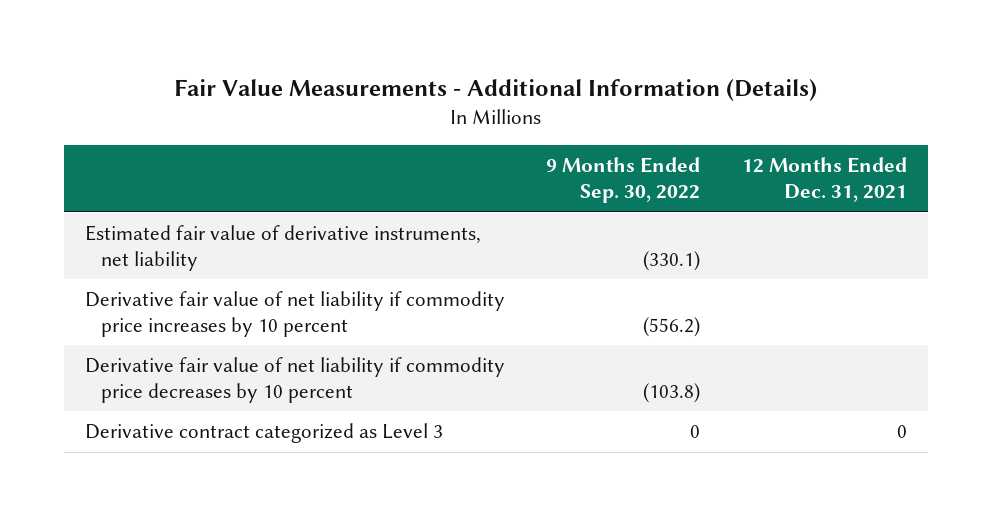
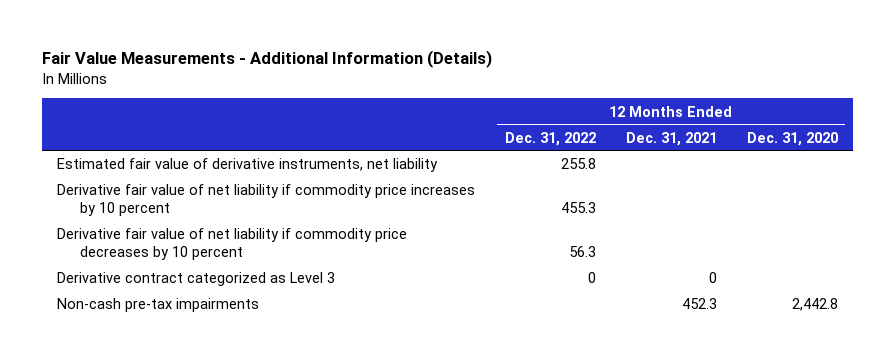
[546,157,701,204] 9 Months Ended Sep. 30, 2022 -> none
none -> [504,131,596,146] Dec. 31, 2022
none -> [746,131,838,146] Dec. 31, 2020
none -> [56,298,259,313] Non-cash pre-tax impairments

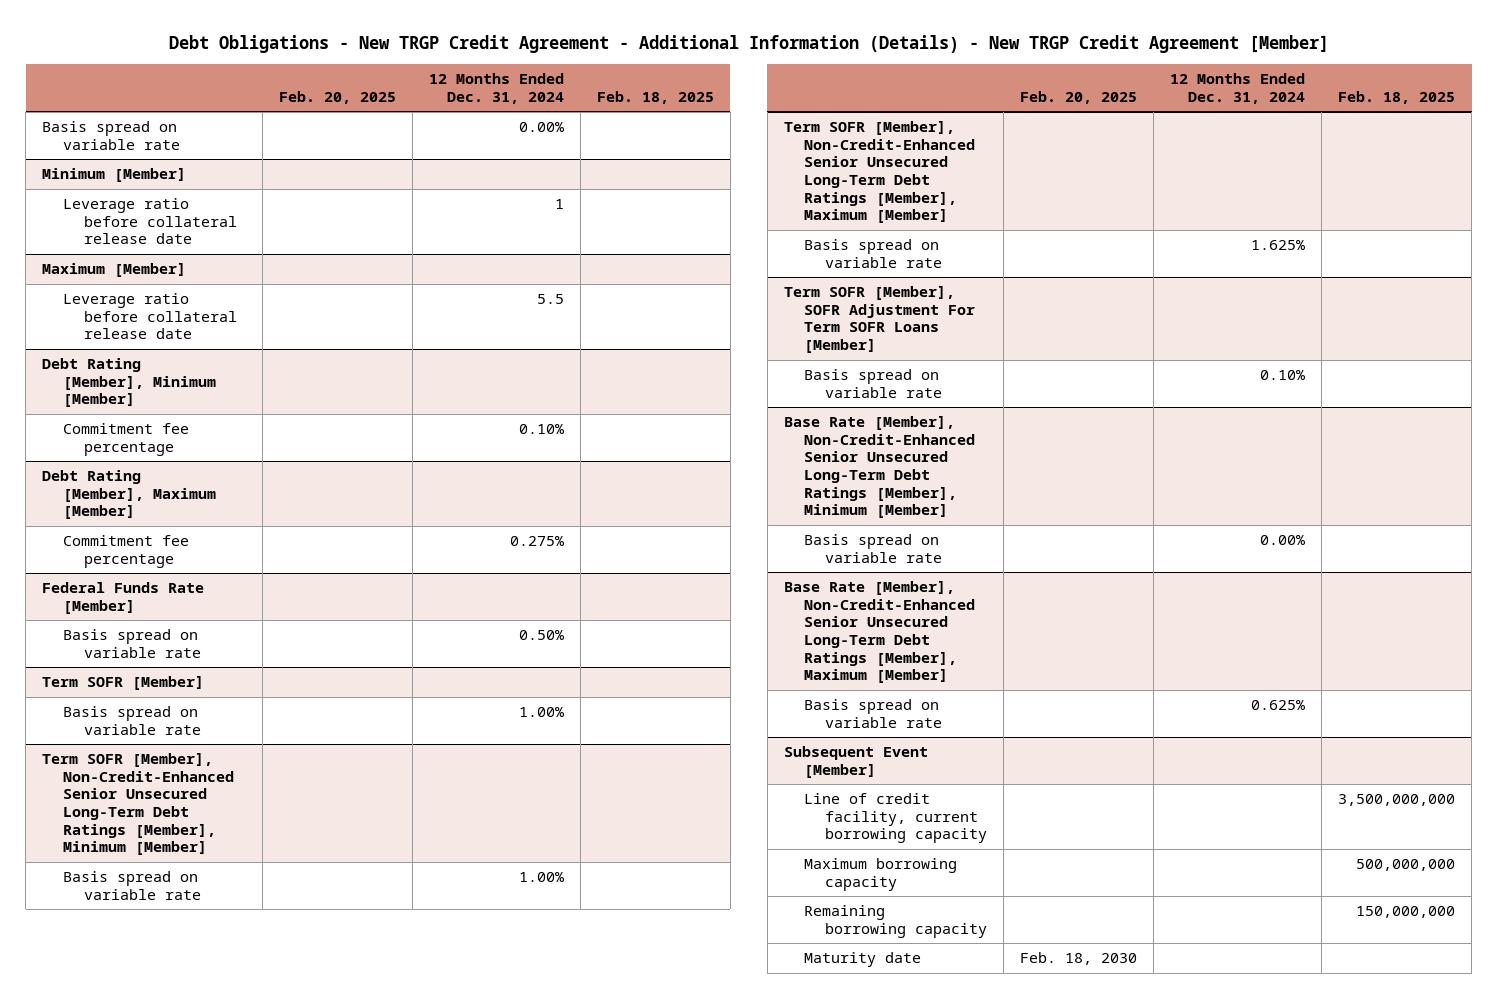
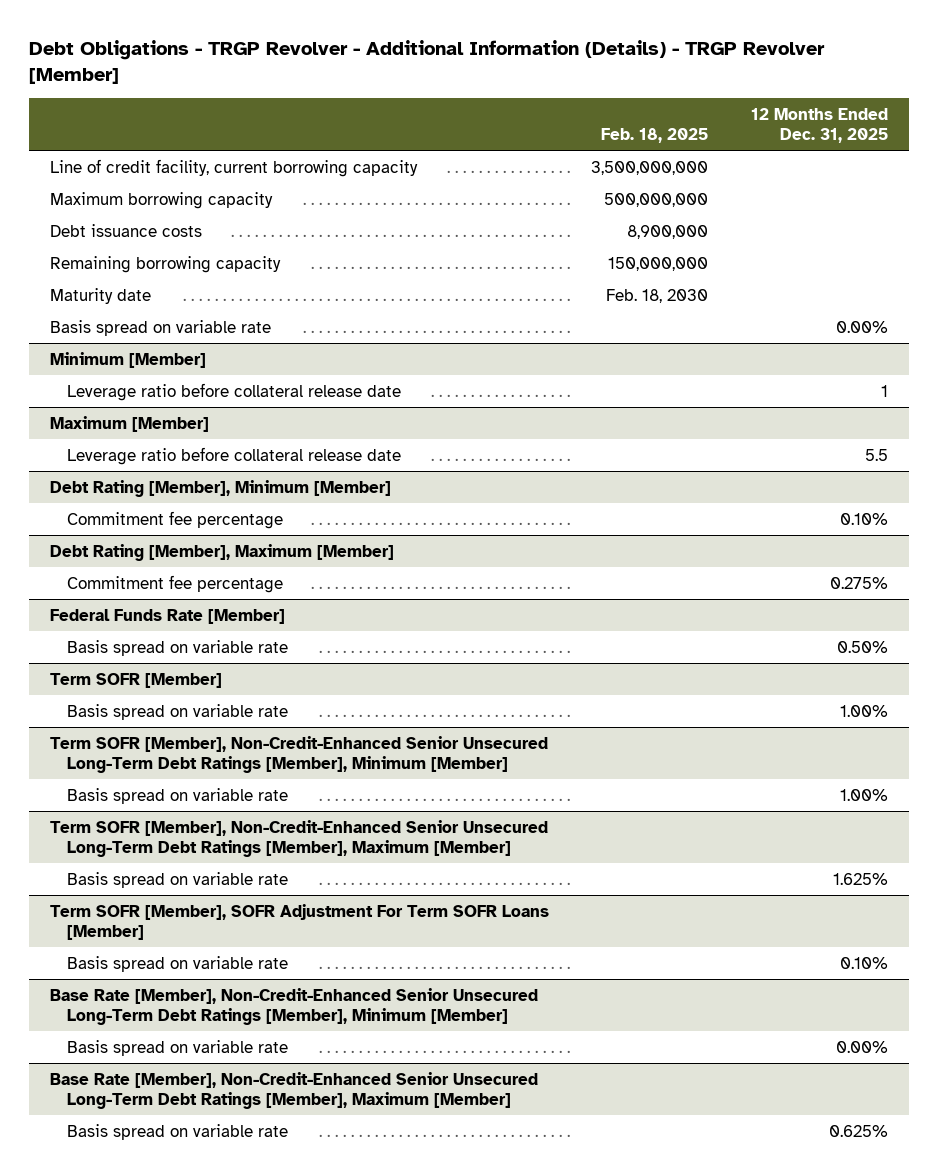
[168,34,1329,53] Debt Obligations - New TRGP Credit Agreement - Additional Information (Details) - New TRGP Credit Agreement [Member] -> [29,40,826,85] Debt Obligations - TRGP Revolver - Additional Information (Details) - TRGP Revolver [Member]
[278,90,396,104] Feb. 20, 2025 -> none
[428,72,564,104] 12 Months Ended Dec. 31, 2024 -> none
none -> [750,108,888,143] 12 Months Ended Dec. 31, 2025
none -> [50,158,419,177] Line of credit facility, current borrowing capacity
none -> [50,191,274,209] Maximum borrowing capacity
none -> [50,223,203,237] Debt issuance costs
none -> [50,255,282,273] Remaining borrowing capacity
none -> [50,287,152,304] Maturity date
[783,746,928,778] Subsequent Event [Member] -> none
[804,793,988,844] Line of credit facility, current borrowing capacity -> none
[804,858,958,891] Maximum borrowing capacity -> none
[804,905,988,938] Remaining borrowing capacity -> none
[804,952,922,968] Maturity date -> none

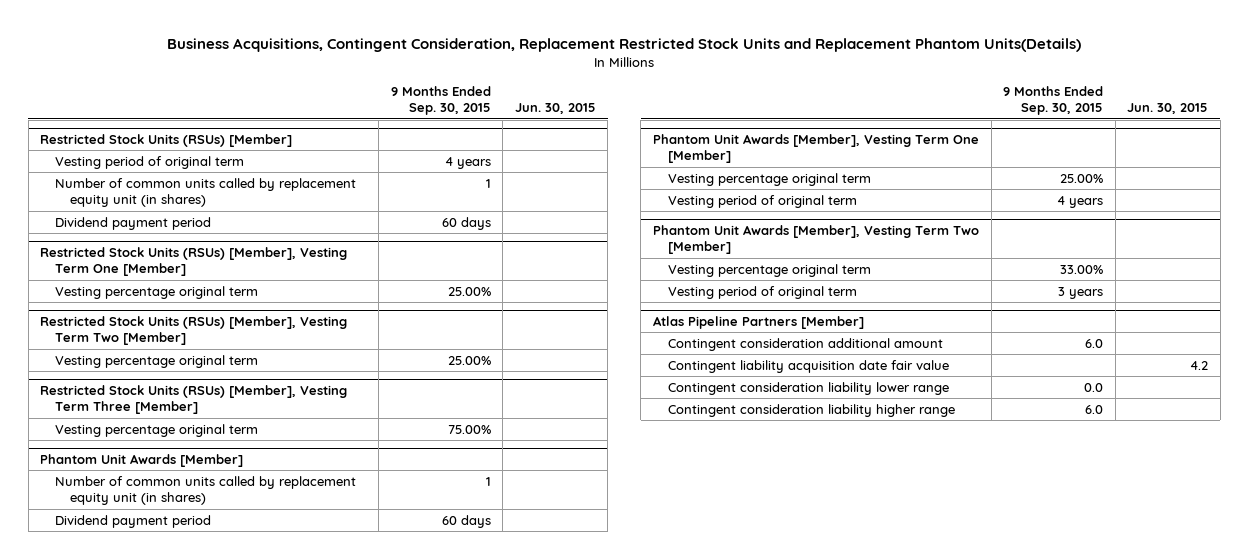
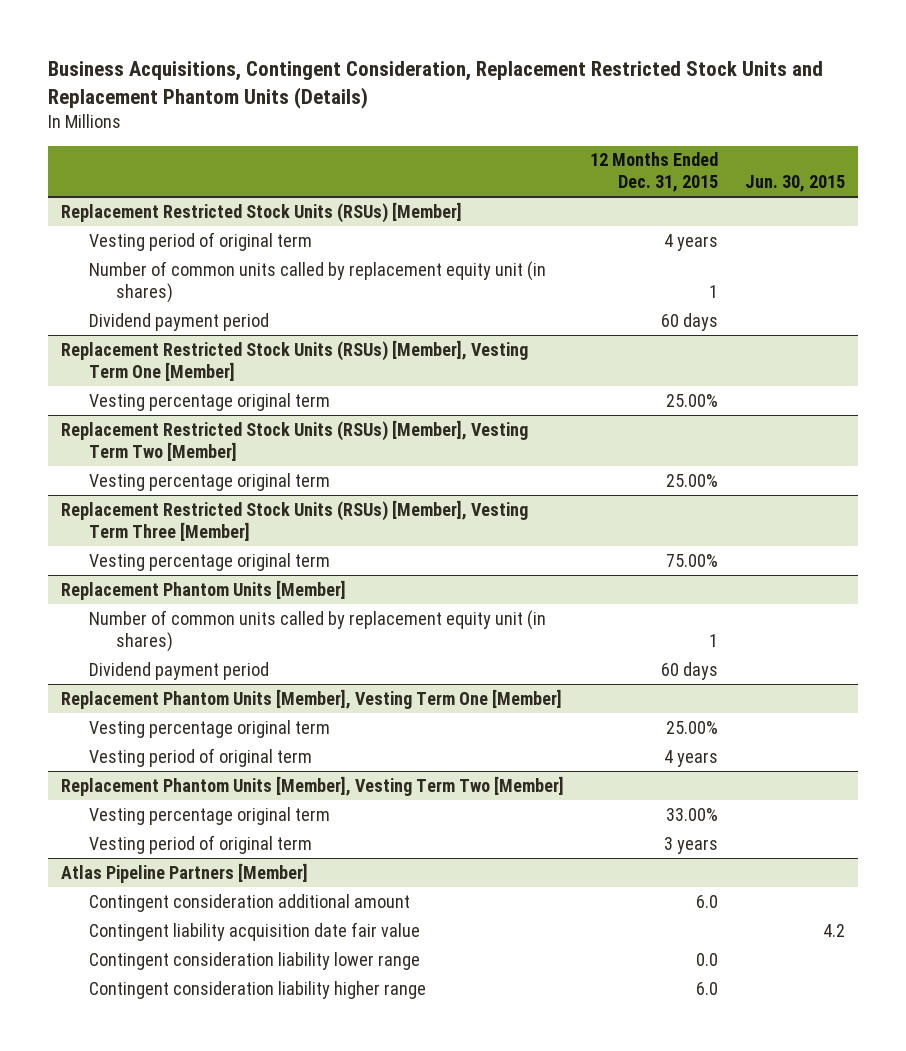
[167,37,1082,52] Business Acquisitions, Contingent Consideration, Replacement Restricted Stock Units and Replacement Phantom Units(Details) -> [47,60,823,109] Business Acquisitions, Contingent Consideration, Replacement Restricted Stock Units and Replacement Phantom Units (Details)
[390,85,491,116] 9 Months Ended Sep. 30, 2015 -> none
none -> [590,152,719,193] 12 Months Ended Dec. 31, 2015
[40,133,293,147] Restricted Stock Units (RSUs) [Member] -> none
[55,155,245,169] Vesting period of original term -> none
[55,177,357,208] Number of common units called by replacement equity unit (in shares) -> none
[55,216,212,230] Dividend payment period -> none
none -> [61,201,463,223] Replacement Restricted Stock Units (RSUs) [Member]
none -> [88,231,312,251] Vesting period of original term
none -> [88,260,546,303] Number of common units called by replacement equity unit (in shares)
none -> [88,312,269,331] Dividend payment period
[40,246,348,277] Restricted Stock Units (RSUs) [Member], Vesting Term One [Member] -> [61,339,529,381] Replacement Restricted Stock Units (RSUs) [Member], Vesting Term One [Member]
[40,315,348,346] Restricted Stock Units (RSUs) [Member], Vesting Term Two [Member] -> [61,419,529,461] Replacement Restricted Stock Units (RSUs) [Member], Vesting Term Two [Member]
[40,384,348,415] Restricted Stock Units (RSUs) [Member], Vesting Term Three [Member] -> [61,499,529,541] Replacement Restricted Stock Units (RSUs) [Member], Vesting Term Three [Member]
[40,453,244,467] Phantom Unit Awards [Member] -> [61,579,347,600] Replacement Phantom Units [Member]
[652,133,979,164] Phantom Unit Awards [Member], Vesting Term One [Member] -> [61,688,563,709] Replacement Phantom Units [Member], Vesting Term One [Member]
[652,224,979,255] Phantom Unit Awards [Member], Vesting Term Two [Member] -> [61,775,565,796] Replacement Phantom Units [Member], Vesting Term Two [Member]

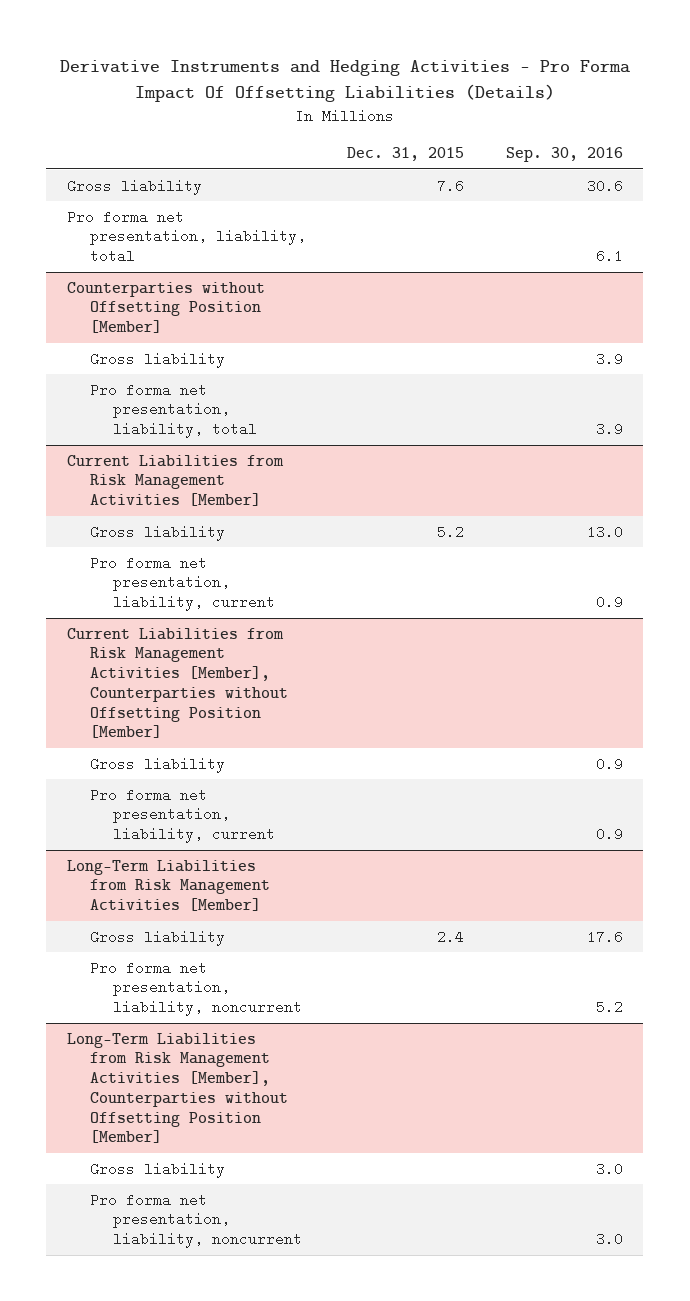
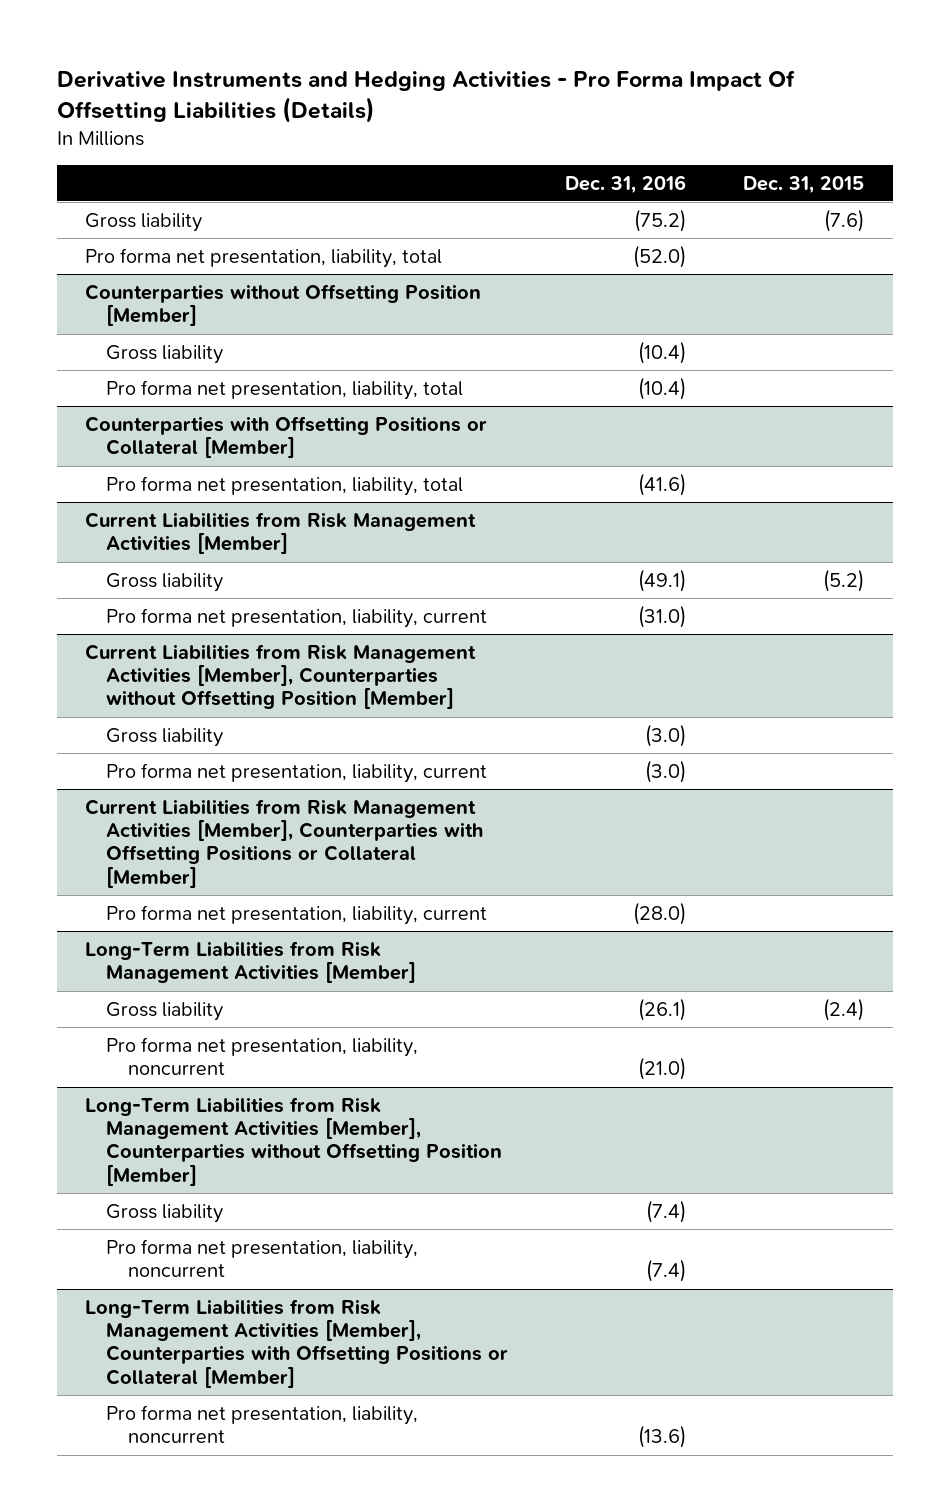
[505,147,623,163] Sep. 30, 2016 -> none
none -> [565,174,687,194] Dec. 31, 2016
[437,178,465,193] 7.6 -> [824,208,865,232] (7.6)
none -> [85,415,488,459] Counterparties with Offsetting Positions or Collateral [Member]
none -> [106,475,464,496] Pro forma net presentation, liability, total
[437,524,465,539] 5.2 -> [823,568,865,592] (5.2)
none -> [85,798,484,888] Current Liabilities from Risk Management Activities [Member], Counterparties with Offsetting Positions or Collateral [Member]
none -> [106,904,488,925] Pro forma net presentation, liability, current
[437,929,465,944] 2.4 -> [823,997,865,1021] (2.4)
none -> [85,1298,509,1388] Long-Term Liabilities from Risk Management Activities [Member], Counterparties with Offsetting Positions or Collateral [Member]
none -> [106,1404,419,1444] Pro forma net presentation, liability, noncurrent

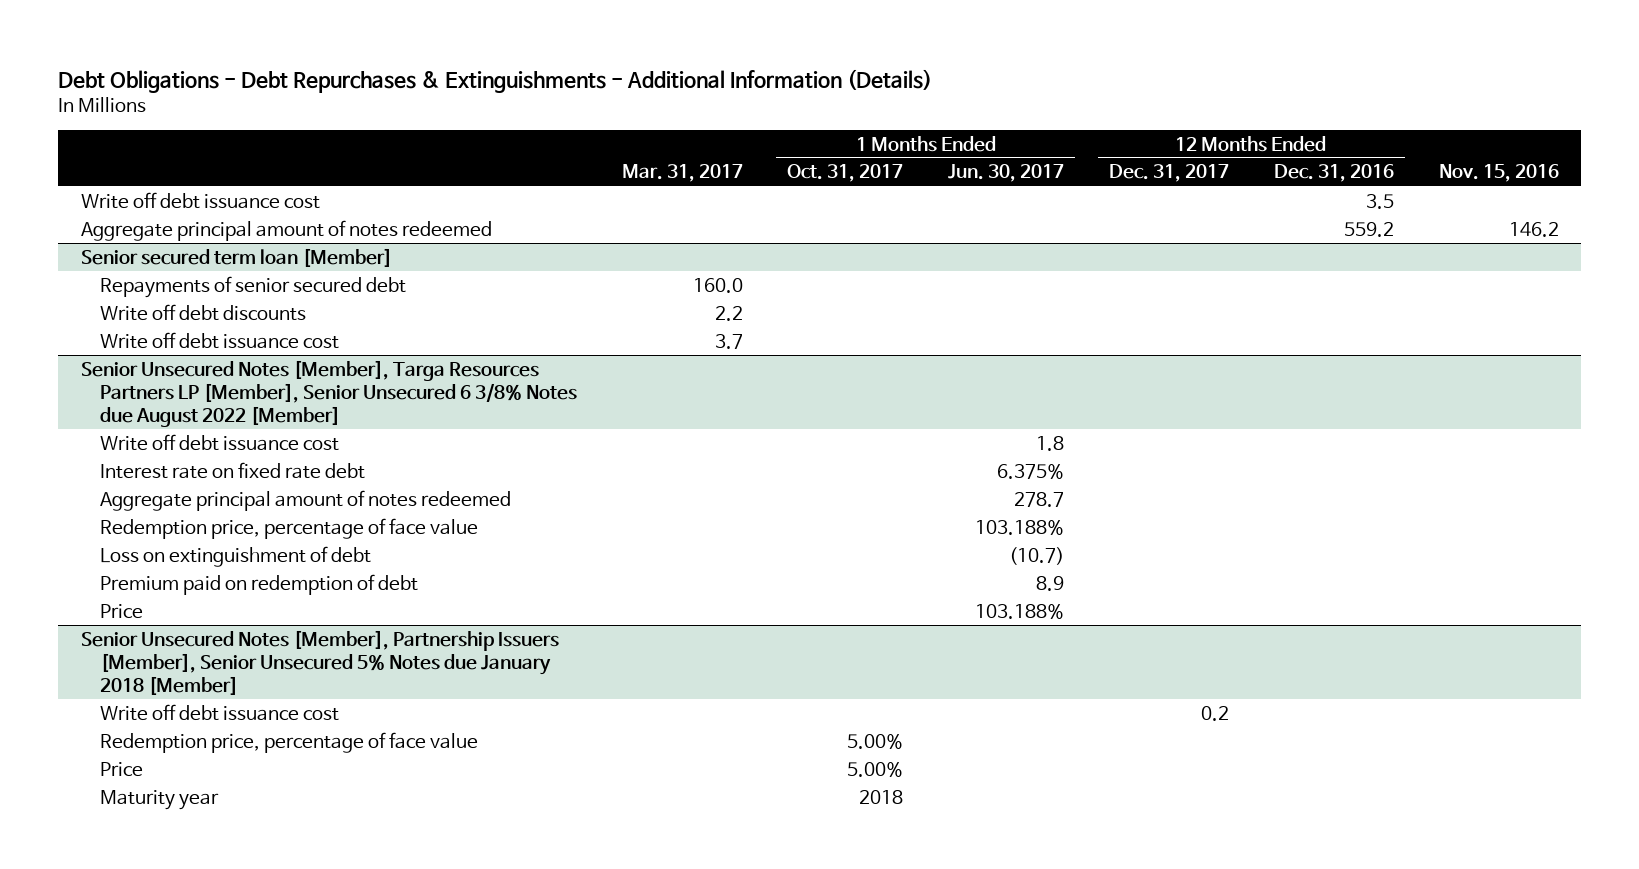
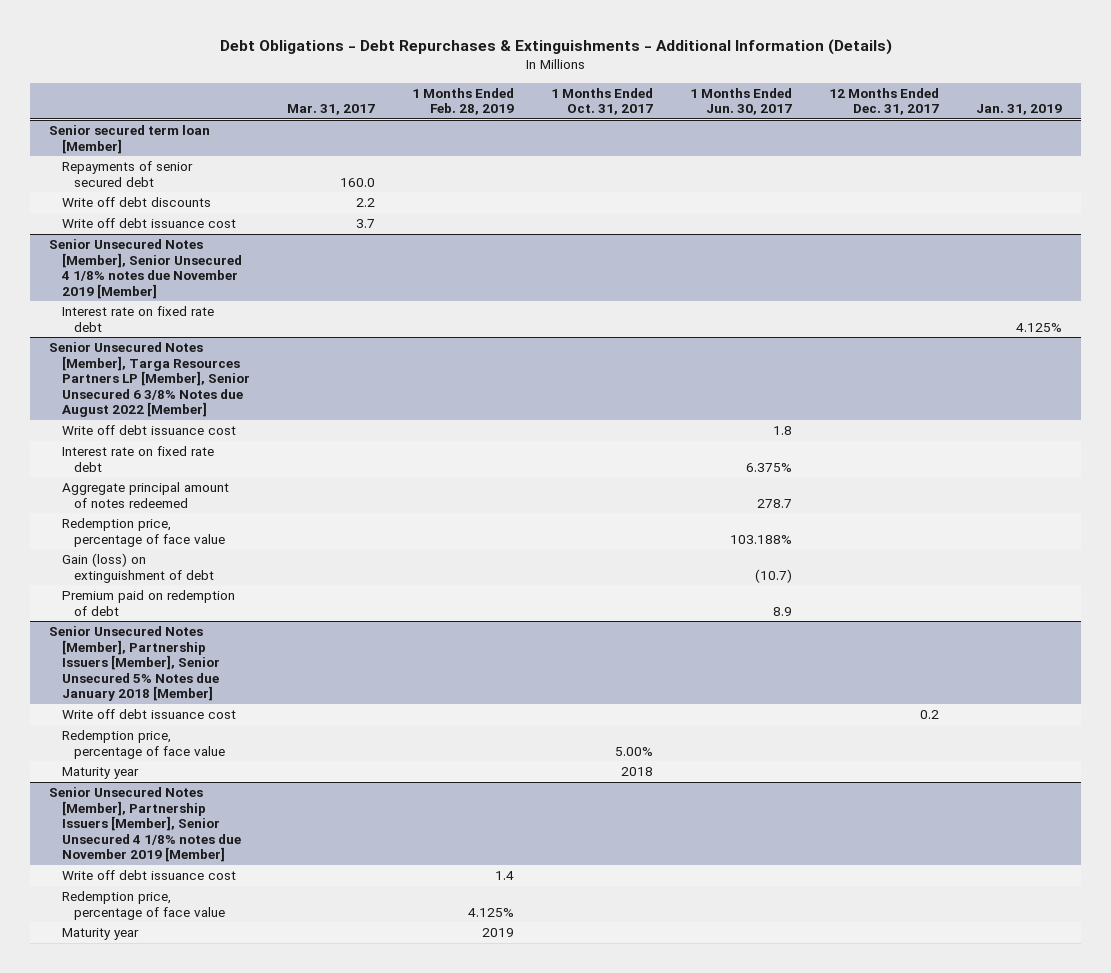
[1273,164,1394,183] Dec. 31, 2016 -> none
[1438,164,1559,183] Nov. 15, 2016 -> none
none -> [411,87,514,116] 1 Months Ended Feb. 28, 2019
none -> [976,104,1063,116] Jan. 31, 2019
[80,191,320,209] Write off debt issuance cost -> none
[80,219,492,241] Aggregate principal amount of notes redeemed -> none
none -> [48,239,242,299] Senior Unsecured Notes [Member], Senior Unsecured 4 1/8% notes due November 2019 [Member]
none -> [61,306,214,332] Interest rate on fixed rate debt
[99,545,371,567] Loss on extinguishment of debt -> [61,553,215,583] Gain (loss) on extinguishment of debt
[99,603,143,619] Price -> none
[99,761,143,777] Price -> none
none -> [48,787,241,863] Senior Unsecured Notes [Member], Partnership Issuers [Member], Senior Unsecured 4 1/8% notes due November 2019 [Member]
none -> [61,870,236,881] Write off debt issuance cost
none -> [61,891,226,920] Redemption price, percentage of face value
none -> [61,928,139,941] Maturity year

